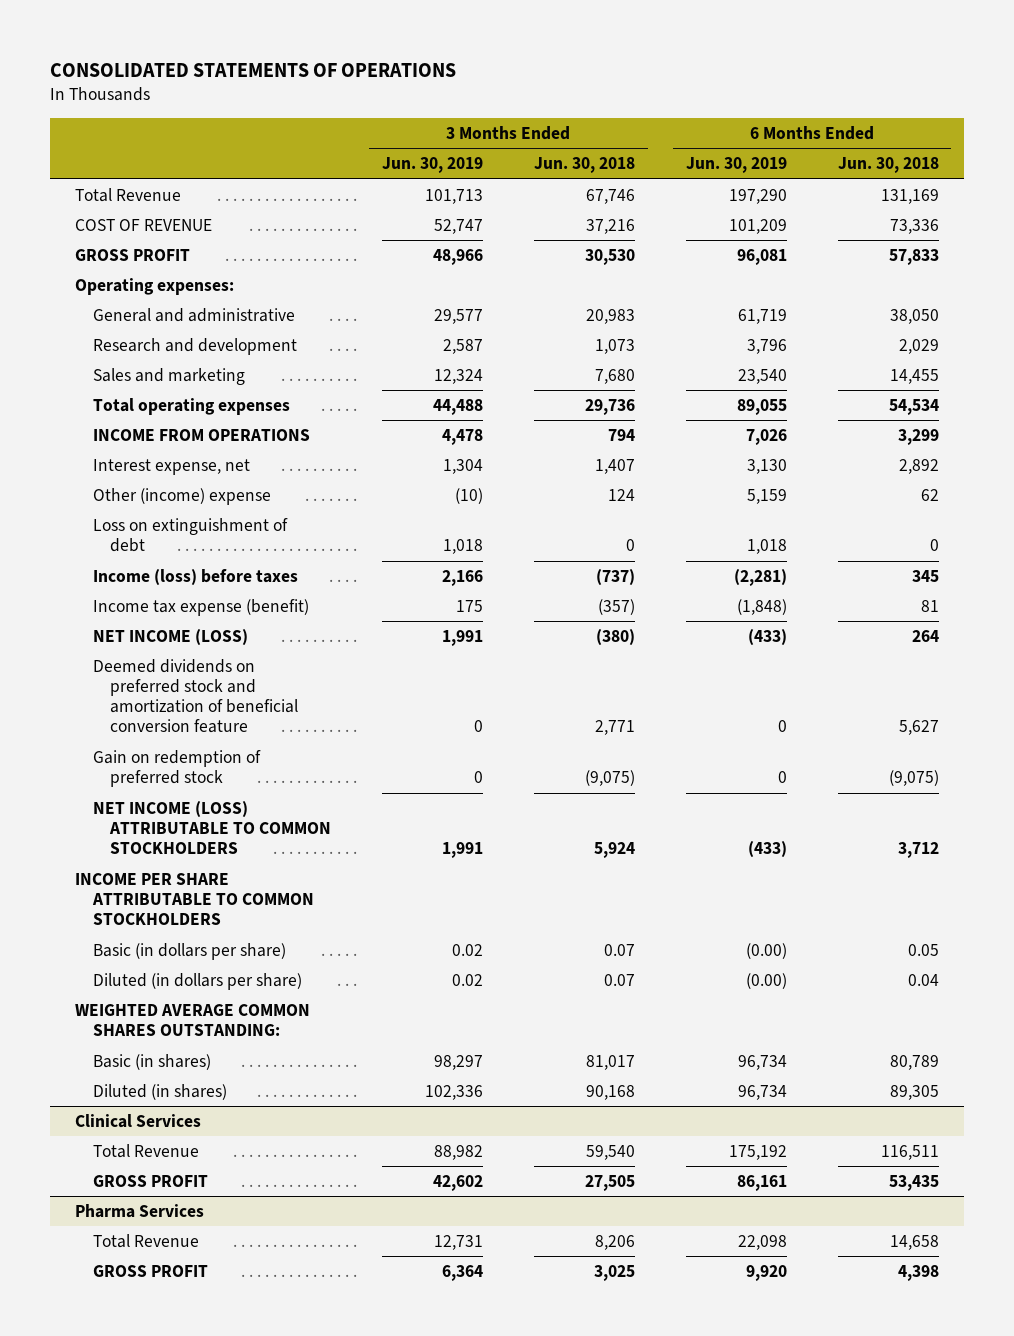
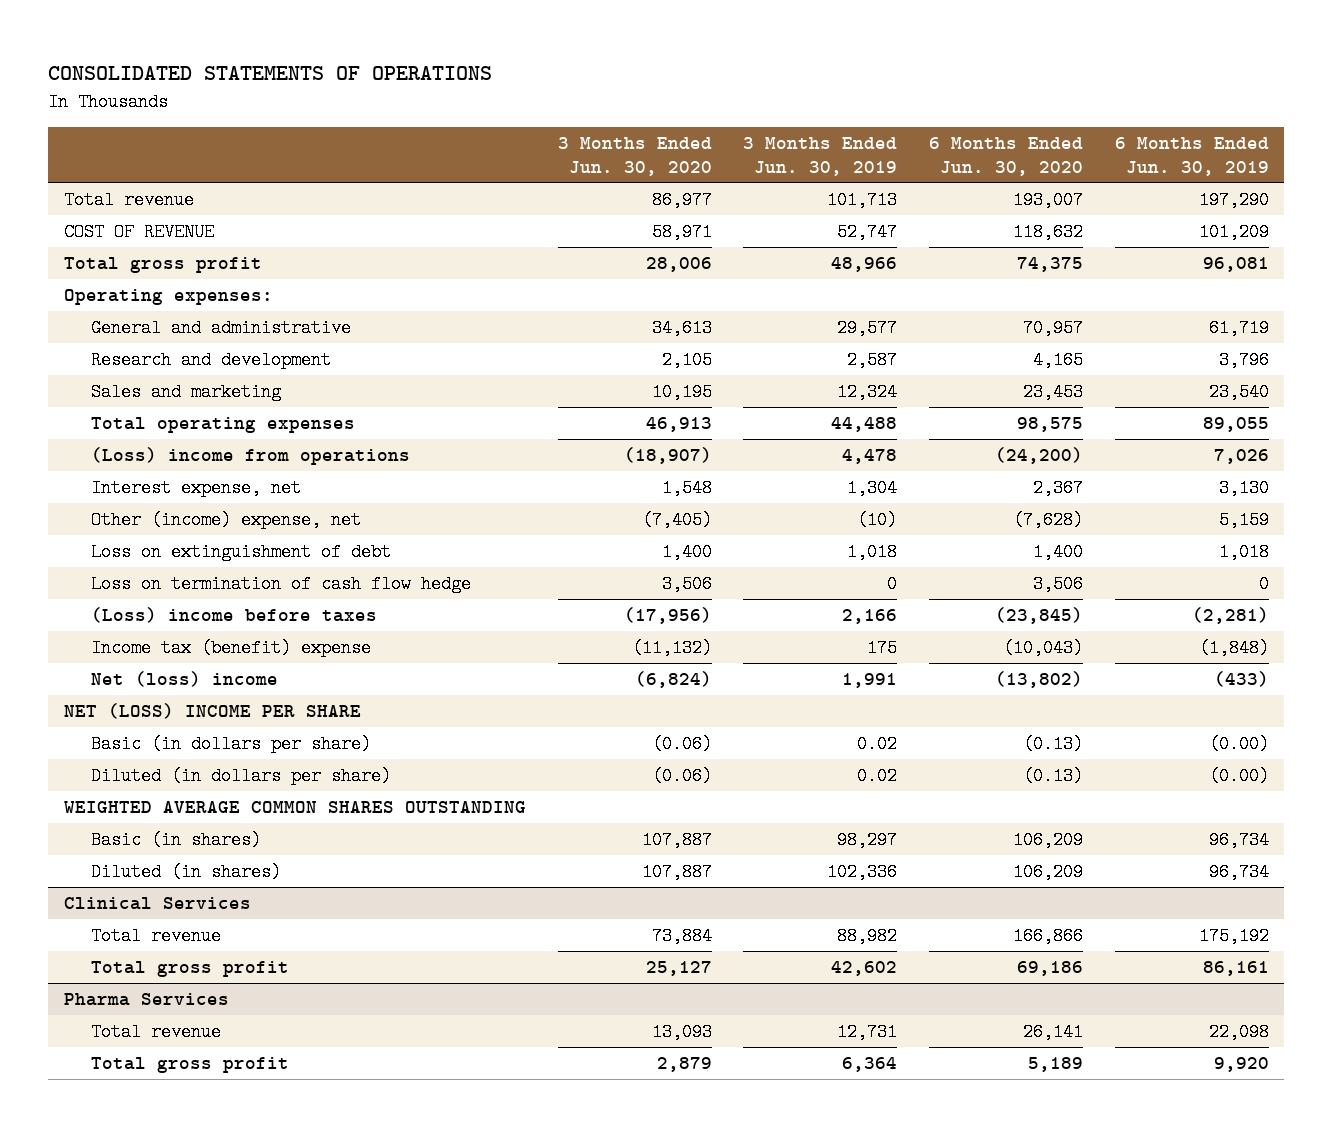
[533,157,635,174] Jun. 30, 2018 -> none
[837,157,939,174] Jun. 30, 2018 -> none
none -> [557,137,712,176] 3 Months Ended Jun. 30, 2020
none -> [928,137,1083,176] 6 Months Ended Jun. 30, 2020
[75,187,182,202] Total Revenue -> [64,190,195,209] Total revenue
[75,248,191,261] GROSS PROFIT -> [64,256,263,273] Total gross profit
[92,428,310,441] INCOME FROM OPERATIONS -> [91,446,411,465] (Loss) income from operations
[92,487,271,505] Other (income) expense -> [91,510,362,529] Other (income) expense, net
[92,658,299,734] Deemed dividends on preferred stock and amortization of beneficial conversion feature -> none
[92,749,261,788] Gain on redemption of preferred stock -> none
[92,800,332,855] NET INCOME (LOSS) ATTRIBUTABLE TO COMMON STOCKHOLDERS -> none
none -> [91,574,472,593] Loss on termination of cash flow hedge
[92,568,298,585] Income (loss) before taxes -> [91,606,378,623] (Loss) income before taxes
[92,598,309,616] Income tax expense (benefit) -> [91,638,372,657] Income tax (benefit) expense
[92,628,248,645] NET INCOME (LOSS) -> [91,670,279,687] Net (loss) income
[75,872,314,926] INCOME PER SHARE ATTRIBUTABLE TO COMMON STOCKHOLDERS -> [64,702,362,719] NET (LOSS) INCOME PER SHARE
[75,1003,311,1037] WEIGHTED AVERAGE COMMON SHARES OUTSTANDING: -> [64,800,527,813] WEIGHTED AVERAGE COMMON SHARES OUTSTANDING
[92,1143,199,1158] Total Revenue -> [91,926,222,945] Total revenue
[92,1174,208,1187] GROSS PROFIT -> [91,960,290,977] Total gross profit
[92,1233,199,1248] Total Revenue -> [91,1022,222,1041] Total revenue
[92,1264,208,1277] GROSS PROFIT -> [91,1056,290,1073] Total gross profit

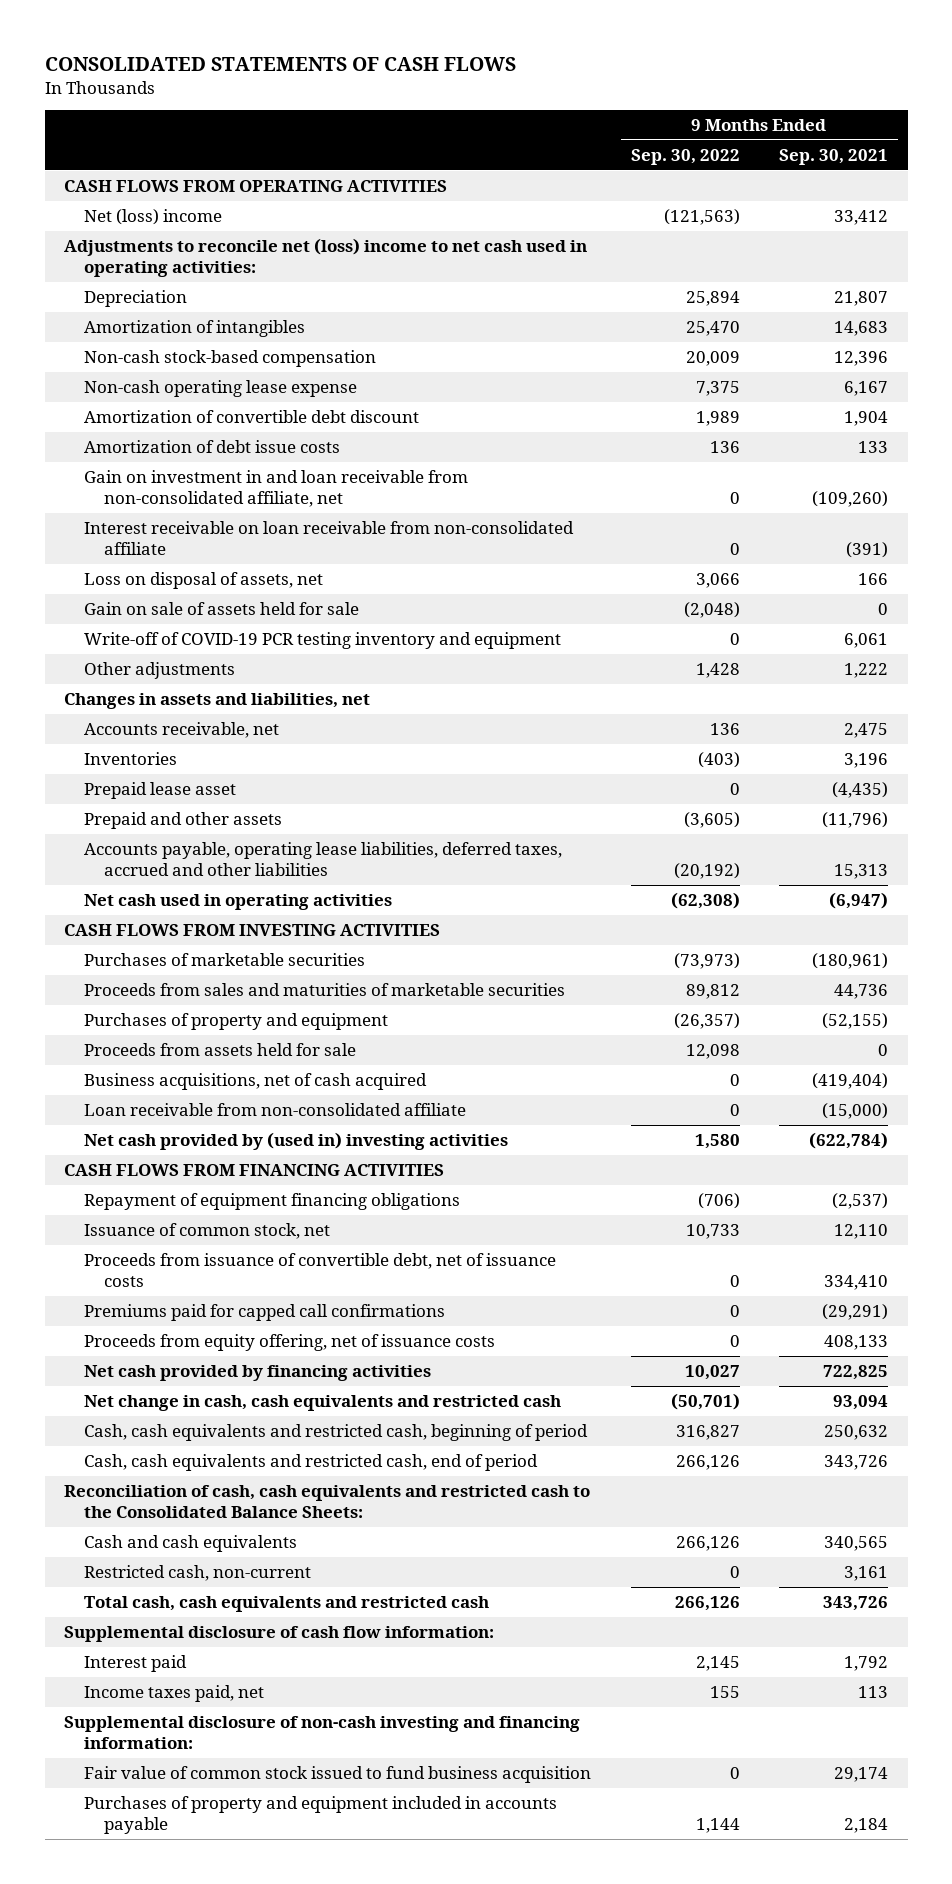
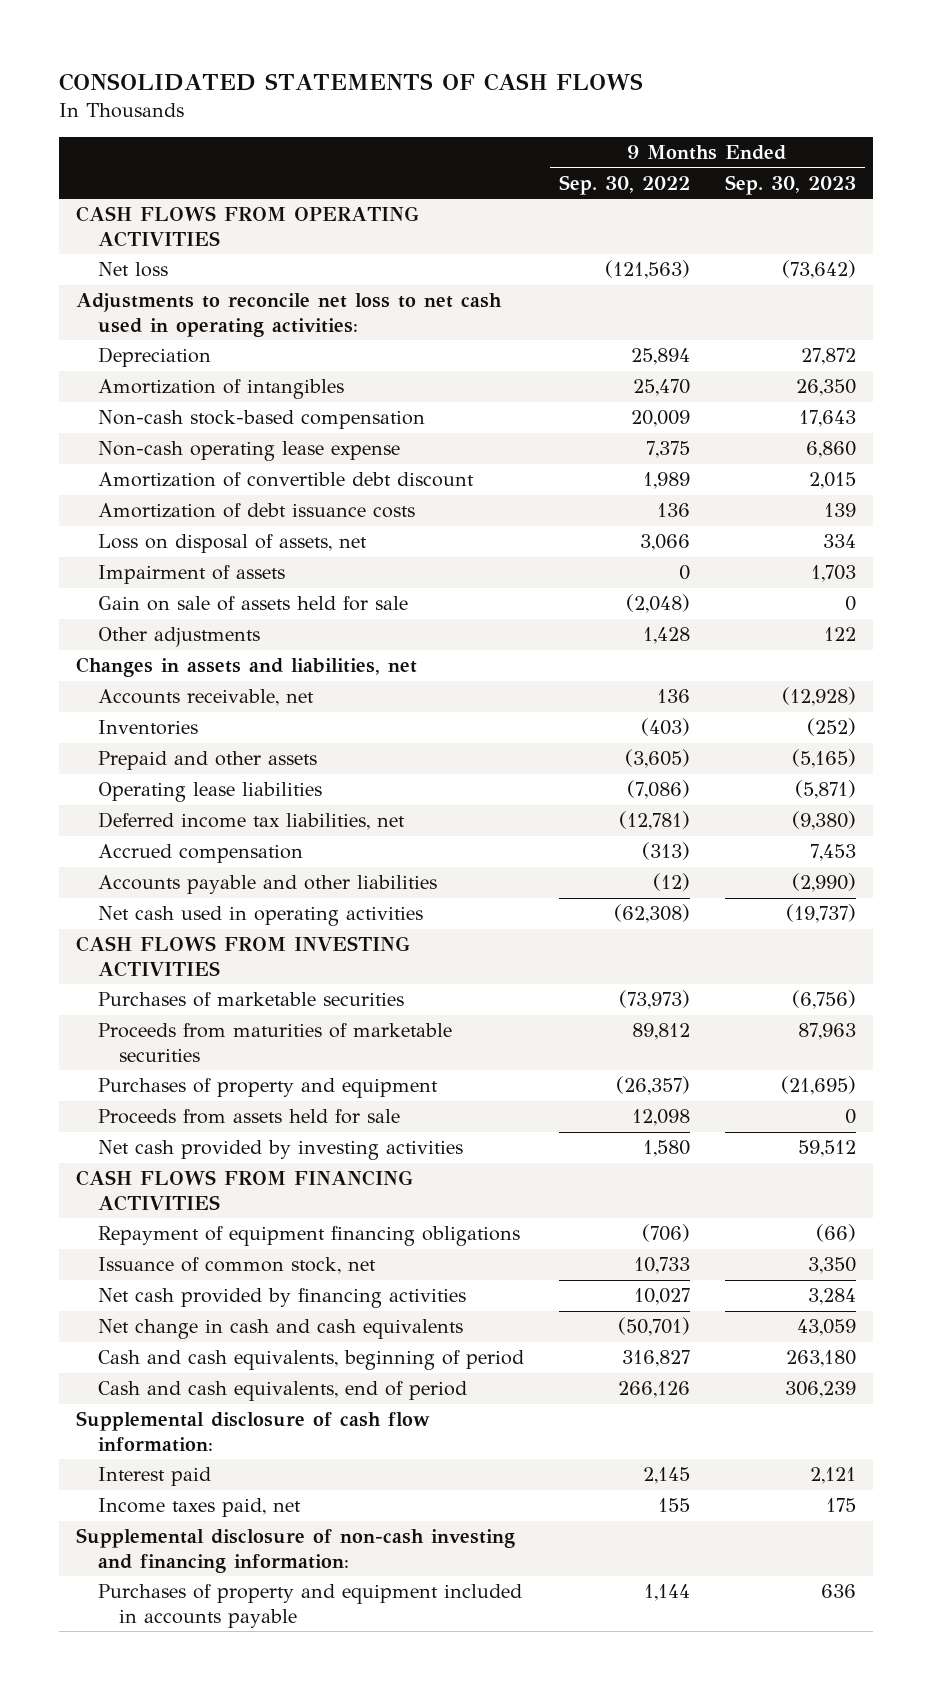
[778,148,888,165] Sep. 30, 2021 -> none
none -> [724,174,856,195] Sep. 30, 2023
[84,208,223,225] Net (loss) income -> [97,262,168,278] Net loss
[64,237,588,278] Adjustments to reconcile net (loss) income to net cash used in operating activities: -> [76,293,503,337] Adjustments to reconcile net loss to net cash used in operating activities:
[84,469,469,508] Gain on investment in and loan receivable from non-consolidated affiliate, net -> none
[84,520,575,556] Interest receivable on loan receivable from non-consolidated affiliate -> none
[84,439,341,453] Amortization of debt issue costs -> [97,503,415,519] Amortization of debt issuance costs
none -> [97,565,285,585] Impairment of assets
[84,631,562,649] Write-off of COVID-19 PCR testing inventory and equipment -> none
[84,781,237,799] Prepaid lease asset -> none
none -> [97,782,322,803] Operating lease liabilities
none -> [97,812,405,831] Deferred income tax liabilities, net
none -> [97,844,303,864] Accrued compensation
[84,841,563,877] Accounts payable, operating lease liabilities, deferred taxes, accrued and other liabilities -> [97,875,437,895] Accounts payable and other liabilities
[673,863,740,880] (20,192) -> [652,873,690,892] (12)
[84,982,566,996] Proceeds from sales and maturities of marketable securities -> [97,1023,452,1062] Proceeds from maturities of marketable securities
[84,1072,428,1090] Business acquisitions, net of cash acquired -> none
[84,1102,467,1116] Loan receivable from non-consolidated affiliate -> none
[84,1131,509,1150] Net cash provided by (used in) investing activities -> [97,1140,463,1161] Net cash provided by investing activities
[84,1252,557,1288] Proceeds from issuance of convertible debt, net of issuance costs -> none
[84,1303,446,1321] Premiums paid for capped call confirmations -> none
[84,1333,496,1351] Proceeds from equity offering, net of issuance costs -> none
[64,1484,591,1519] Reconciliation of cash, cash equivalents and restricted cash to the Consolidated Balance Sheets: -> none
[84,1534,298,1552] Cash and cash equivalents -> none
[84,1564,312,1581] Restricted cash, non-current -> none
[84,1595,490,1612] Total cash, cash equivalents and restricted cash -> none
[84,1394,562,1411] Net change in cash, cash equivalents and restricted cash -> [97,1319,463,1340] Net change in cash and cash equivalents
[84,1423,589,1441] Cash, cash equivalents and restricted cash, beginning of period -> [97,1350,524,1371] Cash and cash equivalents, beginning of period
[84,1453,539,1471] Cash, cash equivalents and restricted cash, end of period -> [97,1381,467,1402] Cash and cash equivalents, end of period
[84,1765,592,1783] Fair value of common stock issued to fund business acquisition -> none

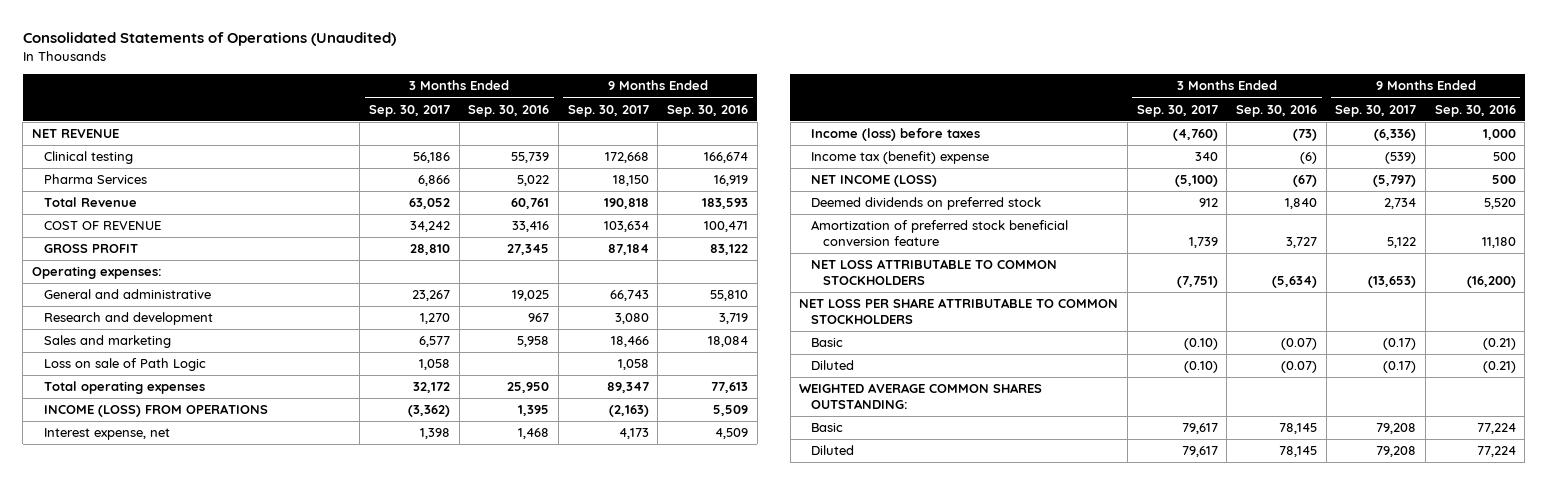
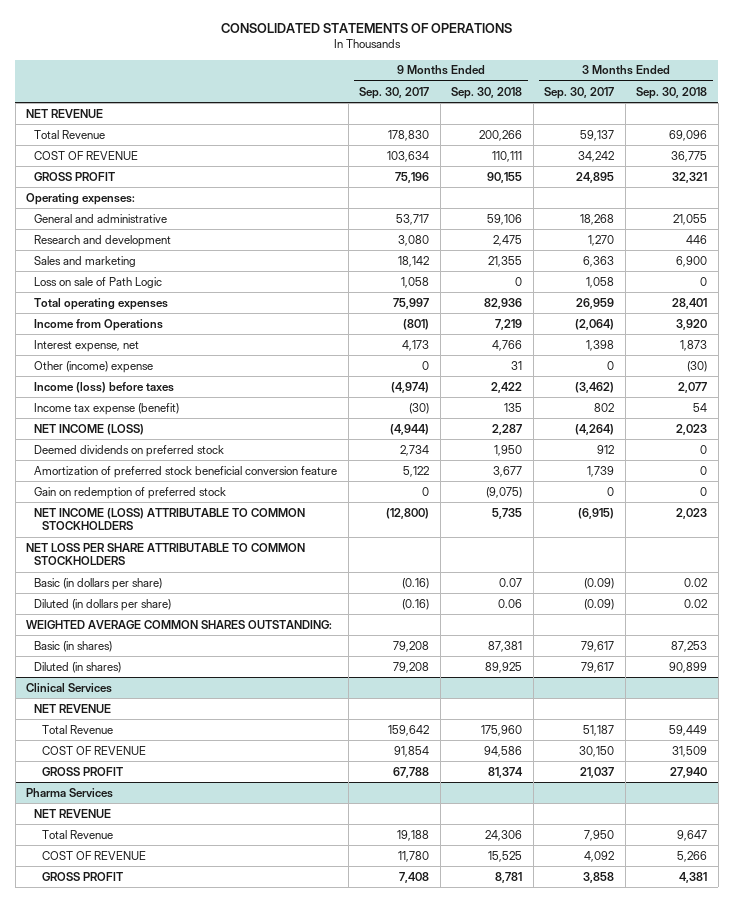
[22,32,396,47] Consolidated Statements of Operations (Unaudited) -> [220,22,512,33] CONSOLIDATED STATEMENTS OF OPERATIONS
[468,104,550,117] Sep. 30, 2016 -> none
[667,104,749,117] Sep. 30, 2016 -> none
none -> [451,86,523,99] Sep. 30, 2018
none -> [636,86,708,99] Sep. 30, 2018
[43,151,133,165] Clinical testing -> none
[43,174,147,185] Pharma Services -> none
[409,198,451,210] 63,052 -> [580,129,615,141] 59,137
[603,198,649,210] 190,818 -> [388,129,430,141] 178,830
[410,244,451,256] 28,810 -> [576,171,615,183] 24,895
[607,244,649,256] 87,184 -> [395,171,430,183] 75,196
[412,290,451,302] 23,267 -> [580,213,615,225] 18,268
[609,290,649,302] 66,743 -> [396,213,430,225] 53,717
[419,336,451,348] 6,577 -> [583,255,615,267] 6,363
[610,336,649,348] 18,466 -> [398,255,430,267] 18,142
[413,382,451,394] 32,172 -> [576,297,615,309] 26,959
[606,382,649,394] 89,347 -> [393,297,430,309] 75,997
[43,404,268,418] INCOME (LOSS) FROM OPERATIONS -> [34,318,164,331] Income from Operations
[408,405,451,418] (3,362) -> [575,318,615,330] (2,064)
[608,405,649,418] (2,163) -> [403,318,430,330] (801)
none -> [34,360,154,373] Other (income) expense
[1172,129,1218,142] (4,760) -> [575,381,615,393] (3,462)
[1374,129,1417,142] (6,336) -> [391,381,430,393] (4,974)
[811,151,990,165] Income tax (benefit) expense -> [34,402,180,415] Income tax expense (benefit)
[1194,152,1218,162] 340 -> [594,402,615,412] 802
[1385,152,1417,165] (539) -> [409,402,430,414] (30)
[1174,175,1218,188] (5,100) -> [575,423,615,435] (4,264)
[1373,175,1417,188] (5,797) -> [390,423,430,435] (4,944)
none -> [34,486,227,499] Gain on redemption of preferred stock
[811,259,1058,285] NET LOSS ATTRIBUTABLE TO COMMON STOCKHOLDERS -> [34,507,306,531] NET INCOME (LOSS) ATTRIBUTABLE TO COMMON STOCKHOLDERS
[1176,275,1218,288] (7,751) -> [578,507,615,519] (6,915)
[1368,275,1417,288] (13,653) -> [386,507,430,519] (12,800)
[811,338,844,348] Basic -> [34,577,163,590] Basic (in dollars per share)
[1183,338,1218,351] (0.10) -> [584,577,615,589] (0.09)
[1383,338,1417,351] (0.17) -> [402,577,430,589] (0.16)
[811,360,855,371] Diluted -> [34,598,172,611] Diluted (in dollars per share)
[1183,361,1218,374] (0.10) -> [584,598,615,610] (0.09)
[1383,361,1417,374] (0.17) -> [402,598,430,610] (0.16)
[811,423,844,433] Basic -> [34,640,113,652] Basic (in shares)
[811,445,855,456] Diluted -> [34,661,122,673] Diluted (in shares)
none -> [26,682,113,693] Clinical Services
none -> [34,703,112,713] NET REVENUE
none -> [42,724,114,734] Total Revenue
none -> [42,745,147,755] COST OF REVENUE
none -> [42,766,124,776] GROSS PROFIT
none -> [26,787,114,798] Pharma Services
none -> [34,808,112,818] NET REVENUE
none -> [42,829,114,839] Total Revenue
none -> [42,850,147,860] COST OF REVENUE
none -> [42,871,124,881] GROSS PROFIT

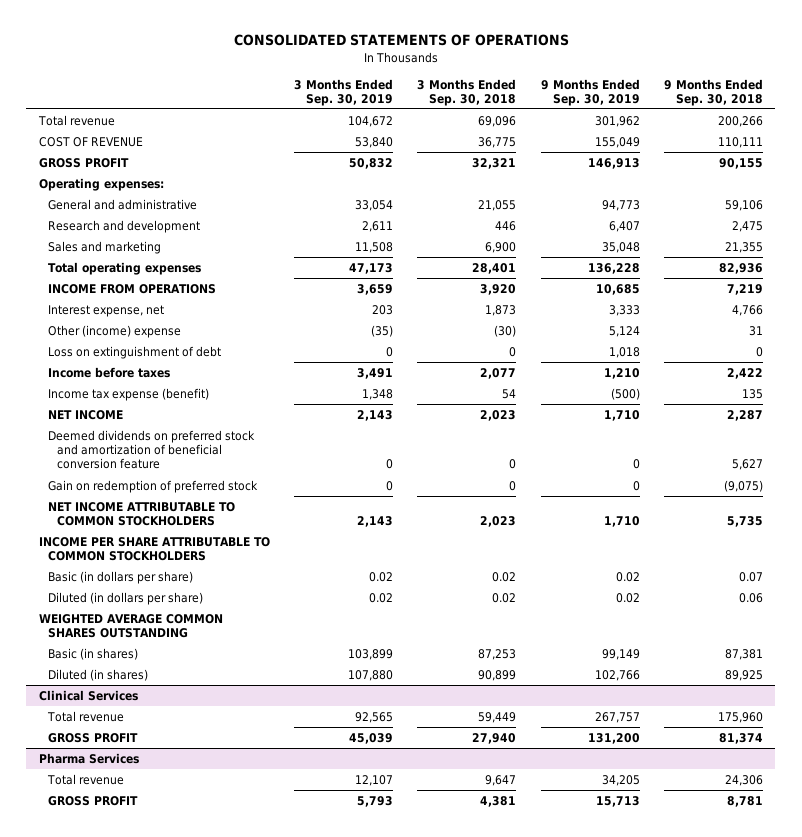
[359,86,430,99] Sep. 30, 2017 -> none
[544,86,615,99] Sep. 30, 2017 -> none
none -> [293,78,393,106] 3 Months Ended Sep. 30, 2019
none -> [540,78,640,106] 9 Months Ended Sep. 30, 2019
[26,108,104,118] NET REVENUE -> none
[34,129,106,139] Total Revenue -> [37,114,115,126] Total revenue
[34,276,163,288] Loss on sale of Path Logic -> none
[34,318,164,331] Income from Operations -> [48,283,217,294] INCOME FROM OPERATIONS
none -> [48,345,222,359] Loss on extinguishment of debt
[34,381,175,393] Income (loss) before taxes -> [48,366,171,378] Income before taxes
[34,465,338,478] Amortization of preferred stock beneficial conversion feature -> none
[34,423,145,435] NET INCOME (LOSS) -> [48,409,124,420] NET INCOME
[34,444,225,457] Deemed dividends on preferred stock -> [48,429,256,470] Deemed dividends on preferred stock and amortization of beneficial conversion feature
[494,444,523,456] 1,950 -> [732,459,764,471] 5,627
[34,507,306,531] NET INCOME (LOSS) ATTRIBUTABLE TO COMMON STOCKHOLDERS -> [48,501,236,527] NET INCOME ATTRIBUTABLE TO COMMON STOCKHOLDERS
[26,542,306,566] NET LOSS PER SHARE ATTRIBUTABLE TO COMMON STOCKHOLDERS -> [38,536,270,562] INCOME PER SHARE ATTRIBUTABLE TO COMMON STOCKHOLDERS
[26,619,333,629] WEIGHTED AVERAGE COMMON SHARES OUTSTANDING: -> [38,613,223,639] WEIGHTED AVERAGE COMMON SHARES OUTSTANDING
[34,703,112,713] NET REVENUE -> none
[42,745,147,755] COST OF REVENUE -> none
[42,724,114,734] Total Revenue -> [47,710,125,722] Total revenue
[34,808,112,818] NET REVENUE -> none
[42,850,147,860] COST OF REVENUE -> none
[42,829,114,839] Total Revenue -> [47,773,125,785] Total revenue

